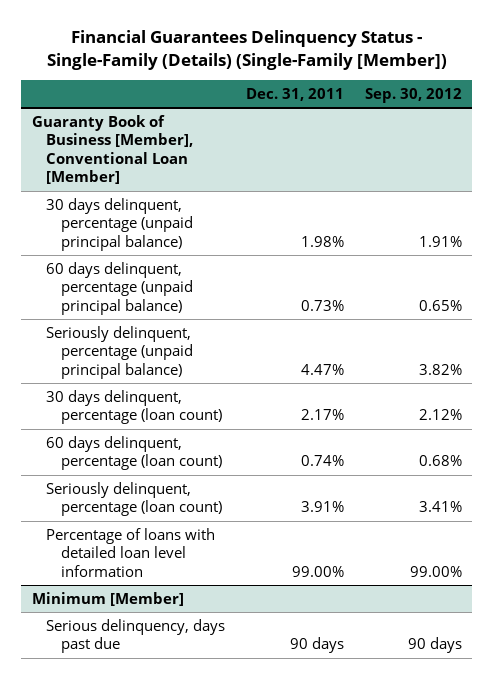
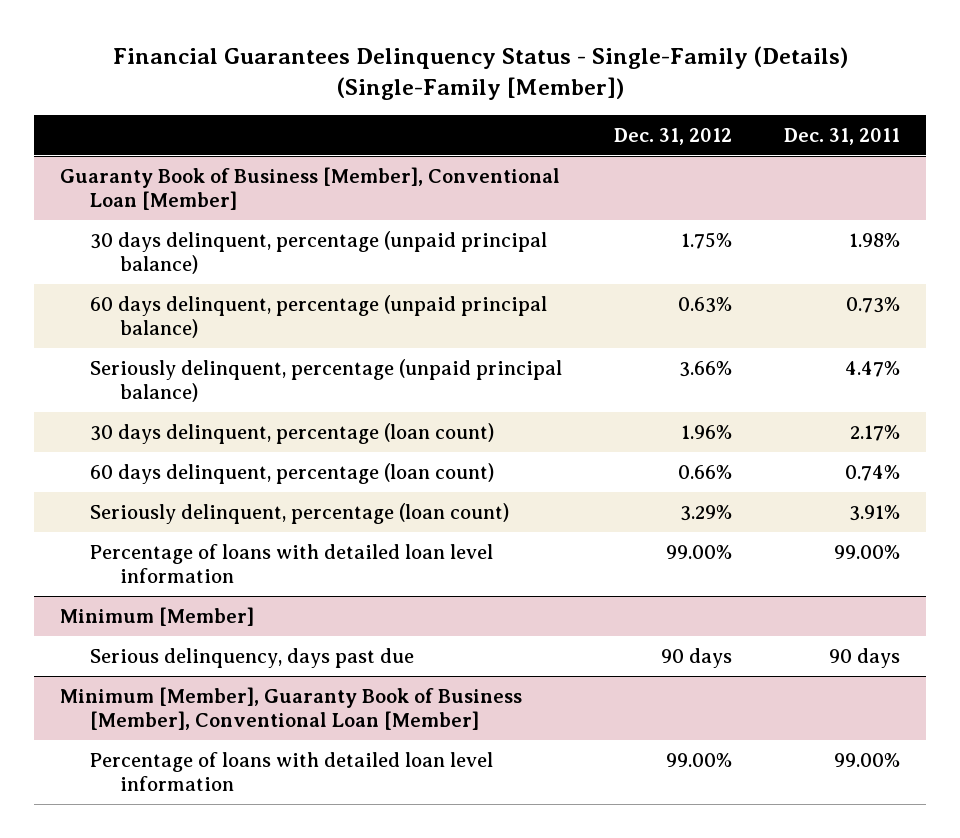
[364,87,462,103] Sep. 30, 2012 -> none
none -> [613,127,732,145] Dec. 31, 2012
none -> [59,686,522,731] Minimum [Member], Guaranty Book of Business [Member], Conventional Loan [Member]
none -> [89,751,493,792] Percentage of loans with detailed loan level information

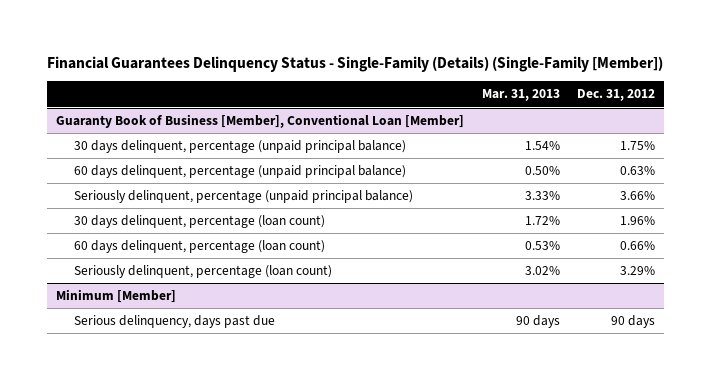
[784,127,901,145] Dec. 31, 2011 -> none
none -> [481,89,560,102] Mar. 31, 2013
[89,543,493,584] Percentage of loans with detailed loan level information -> none
[59,686,522,731] Minimum [Member], Guaranty Book of Business [Member], Conventional Loan [Member] -> none
[89,751,493,792] Percentage of loans with detailed loan level information -> none

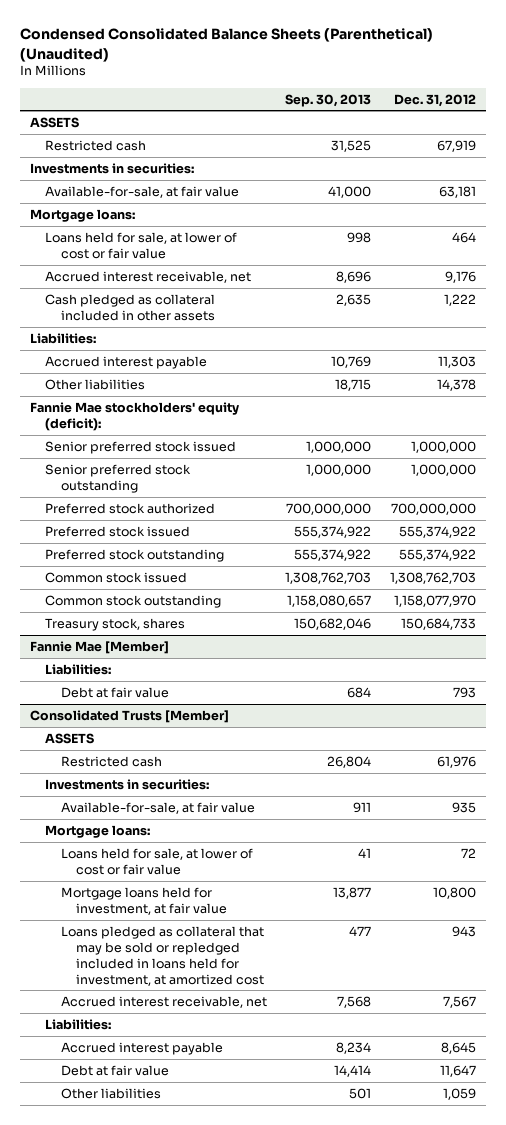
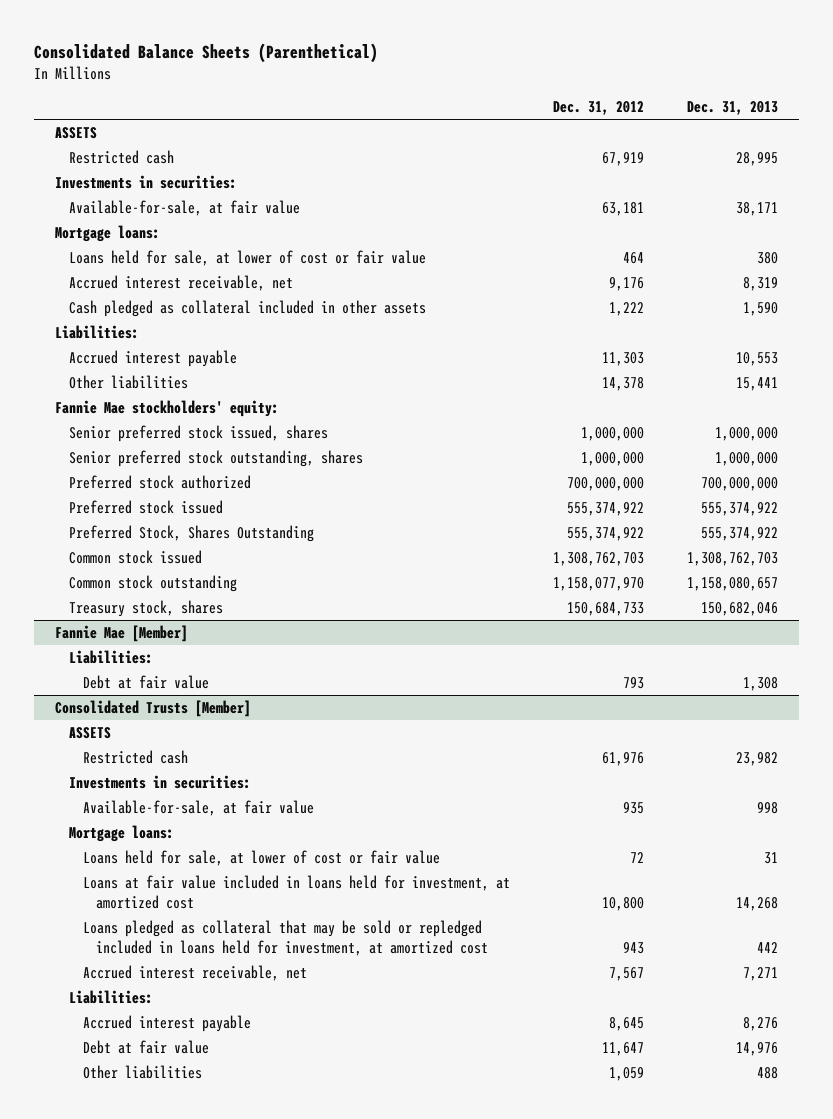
[20,28,434,62] Condensed Consolidated Balance Sheets (Parenthetical) (Unaudited) -> [33,42,378,63] Consolidated Balance Sheets (Parenthetical)
[285,93,372,107] Sep. 30, 2013 -> none
none -> [686,100,778,115] Dec. 31, 2013
[29,401,239,431] Fannie Mae stockholders' equity (deficit): -> [55,399,280,417] Fannie Mae stockholders' equity:
[45,440,237,454] Senior preferred stock issued -> [69,424,329,442] Senior preferred stock issued, shares
[45,463,192,493] Senior preferred stock outstanding -> [69,449,364,467] Senior preferred stock outstanding, shares
[45,548,225,562] Preferred stock outstanding -> [69,524,315,542] Preferred Stock, Shares Outstanding
[60,886,228,915] Mortgage loans held for investment, at fair value -> [82,874,510,909] Loans at fair value included in loans held for investment, at amortized cost

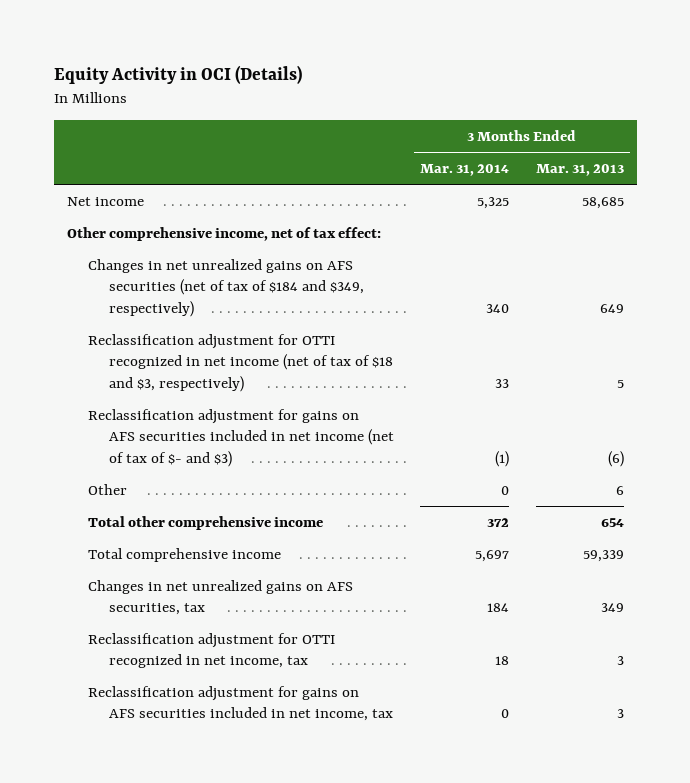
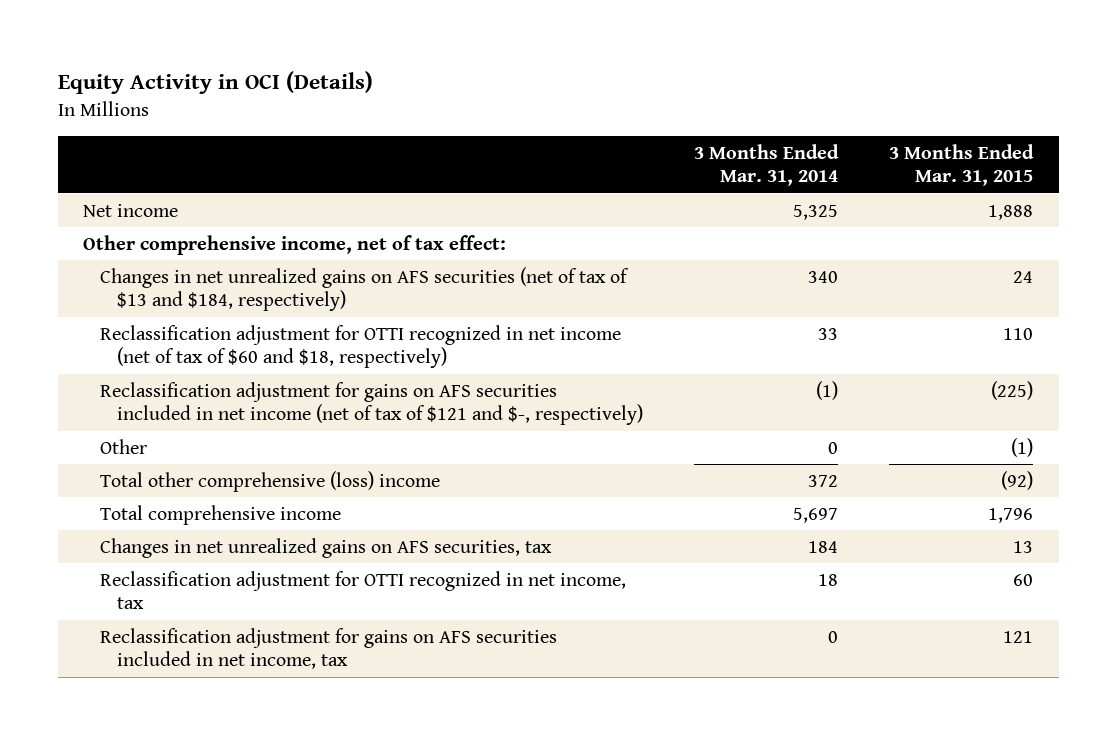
[535,164,624,177] Mar. 31, 2013 -> none
none -> [889,143,1035,187] 3 Months Ended Mar. 31, 2015
[88,258,365,318] Changes in net unrealized gains on AFS securities (net of tax of $184 and $349, respectively) -> [100,266,630,312] Changes in net unrealized gains on AFS securities (net of tax of $13 and $184, respectively)
[88,333,394,393] Reclassification adjustment for OTTI recognized in net income (net of tax of $18 and $3, respectively) -> [100,324,622,369] Reclassification adjustment for OTTI recognized in net income (net of tax of $60 and $18, respectively)
[88,408,395,468] Reclassification adjustment for gains on AFS securities included in net income (net of tax of $- and $3) -> [100,381,643,426] Reclassification adjustment for gains on AFS securities included in net income (net of tax of $121 and $-, respectively)
[88,515,324,530] Total other comprehensive income -> [100,470,441,492] Total other comprehensive (loss) income

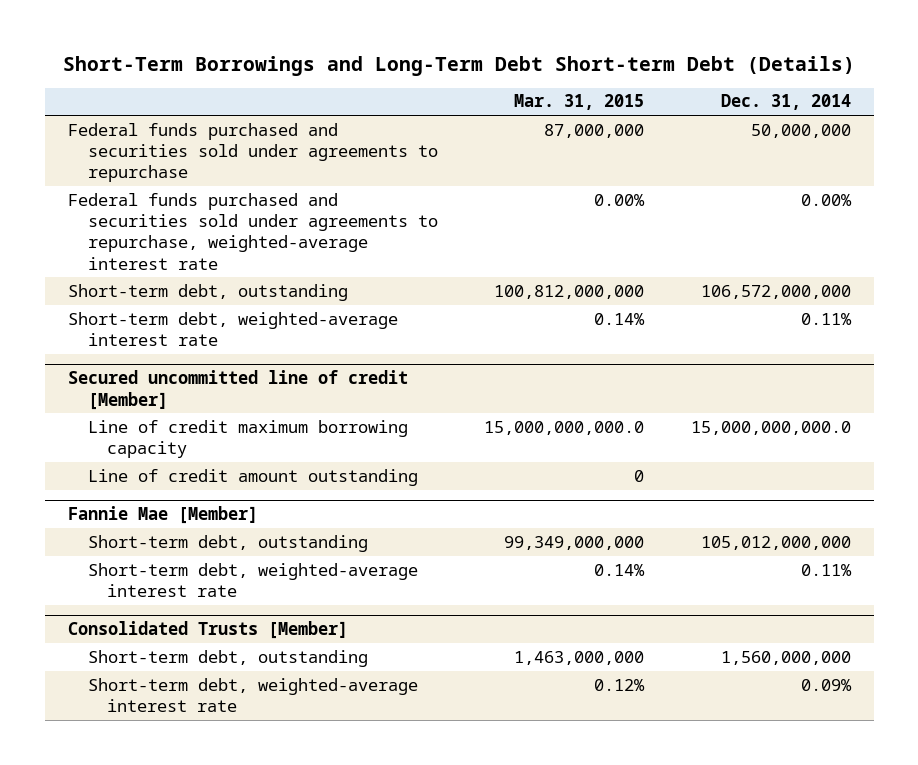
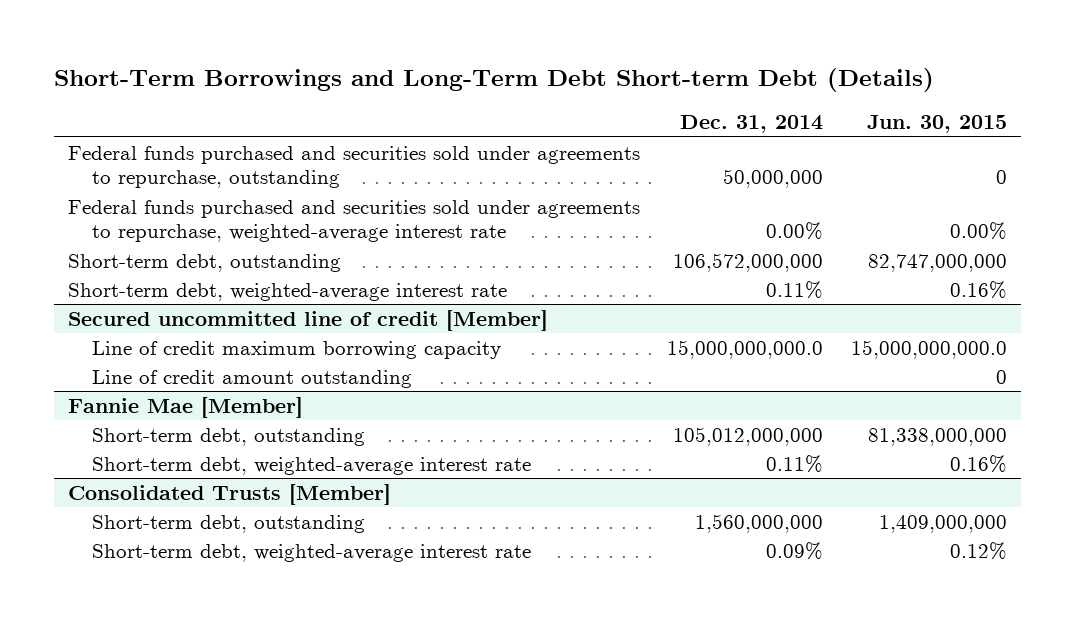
[514,94,645,111] Mar. 31, 2015 -> none
none -> [867,115,1008,134] Jun. 30, 2015
[67,122,438,183] Federal funds purchased and securities sold under agreements to repurchase -> [67,145,640,189] Federal funds purchased and securities sold under agreements to repurchase, outstanding

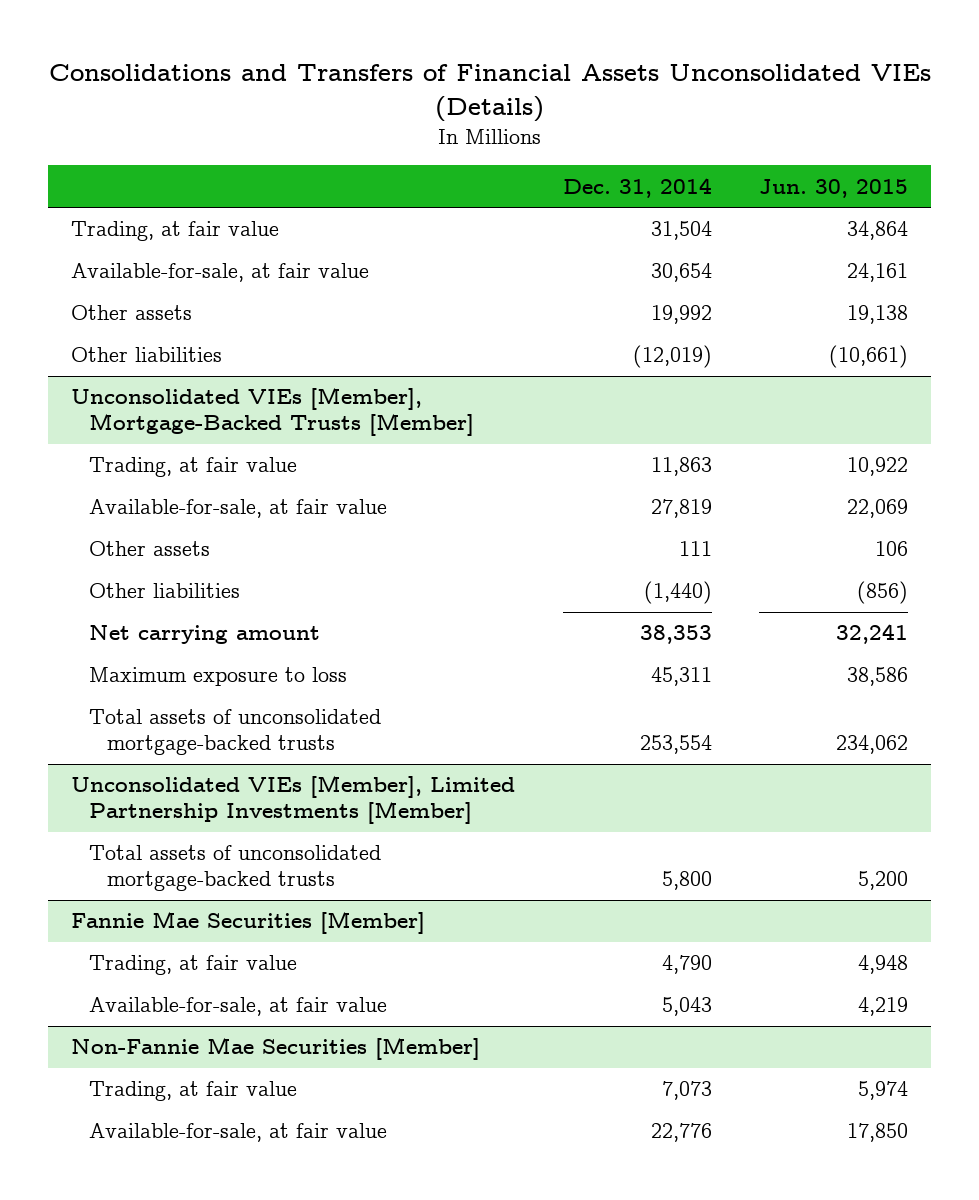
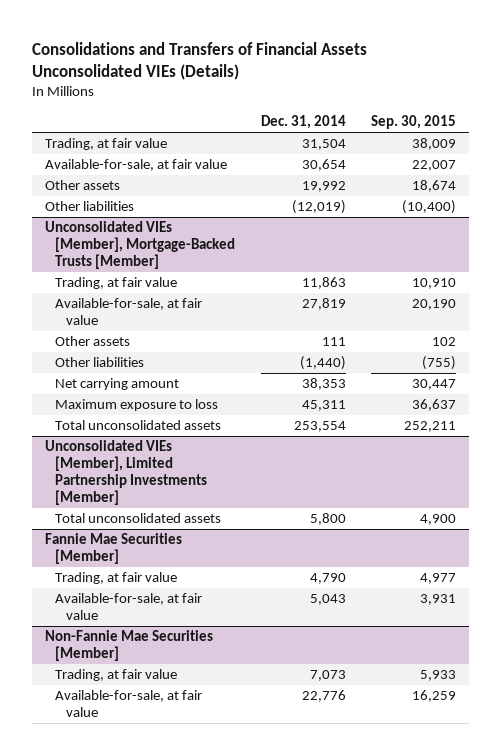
[758,178,908,198] Jun. 30, 2015 -> none
none -> [370,115,456,130] Sep. 30, 2015
[89,709,382,756] Total assets of unconsolidated mortgage-backed trusts -> [55,420,222,431] Total unconsolidated assets
[89,845,382,892] Total assets of unconsolidated mortgage-backed trusts -> [55,513,222,524] Total unconsolidated assets

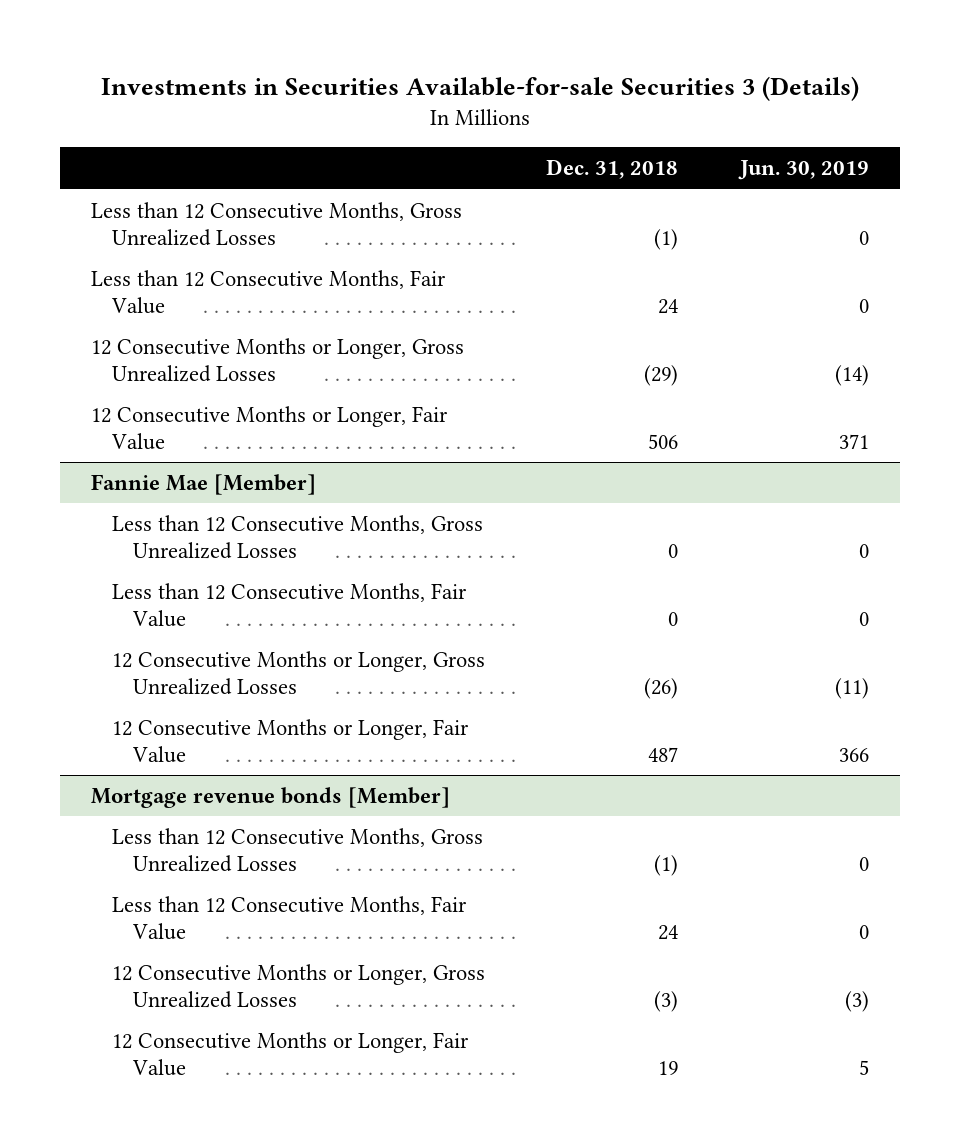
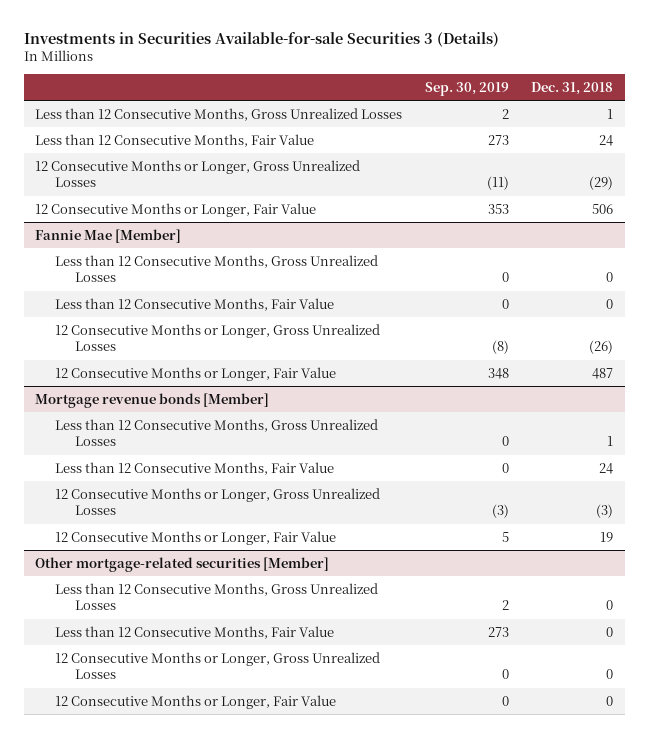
[738,160,870,181] Jun. 30, 2019 -> none
none -> [424,81,509,96] Sep. 30, 2019
[654,228,679,250] (1) -> [607,108,614,119] 1
[654,854,679,876] (1) -> [607,436,614,447] 1
none -> [35,556,330,572] Other mortgage-related securities [Member]
none -> [54,582,378,611] Less than 12 Consecutive Months, Gross Unrealized Losses
none -> [54,625,334,639] Less than 12 Consecutive Months, Fair Value
none -> [54,651,380,680] 12 Consecutive Months or Longer, Gross Unrealized Losses
none -> [54,694,336,709] 12 Consecutive Months or Longer, Fair Value

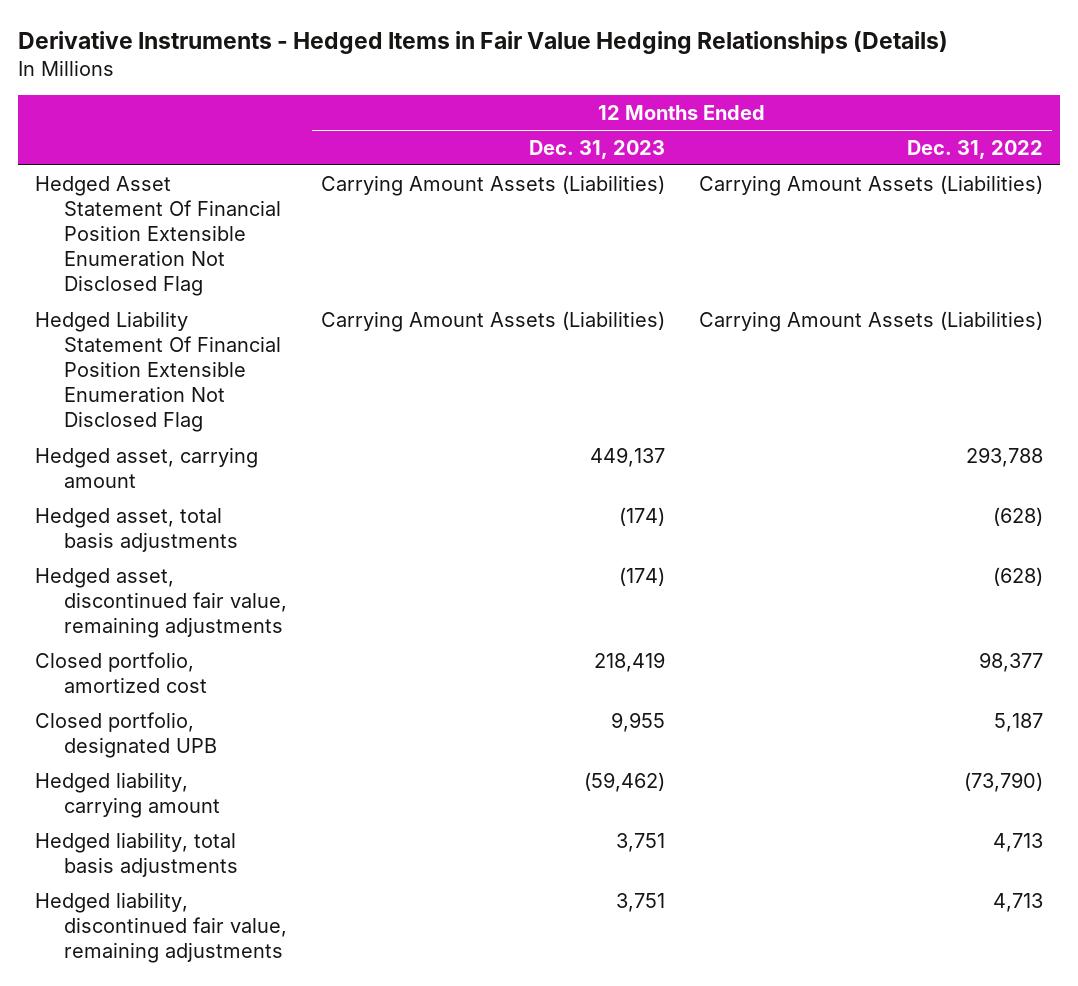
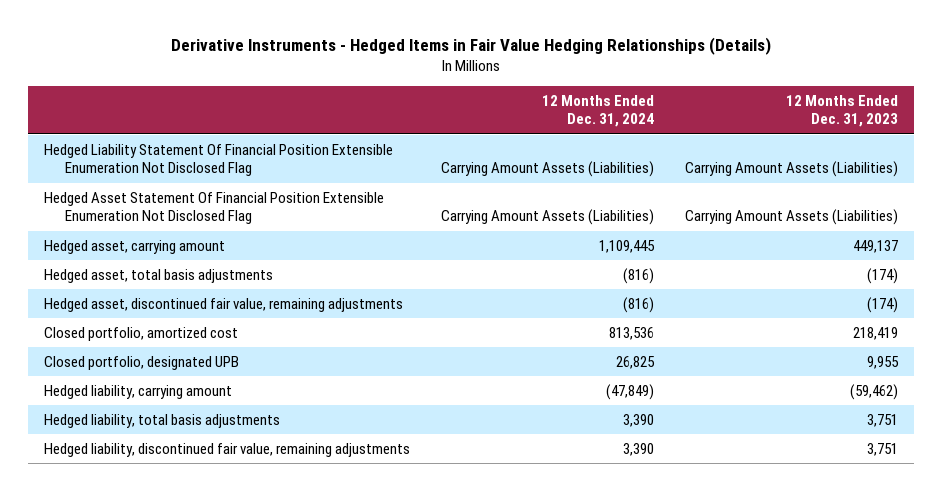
[907,139,1044,159] Dec. 31, 2022 -> none
none -> [541,94,654,128] 12 Months Ended Dec. 31, 2024
[34,175,281,297] Hedged Asset Statement Of Financial Position Extensible Enumeration Not Disclosed Flag -> [43,191,384,225] Hedged Asset Statement Of Financial Position Extensible Enumeration Not Disclosed Flag

